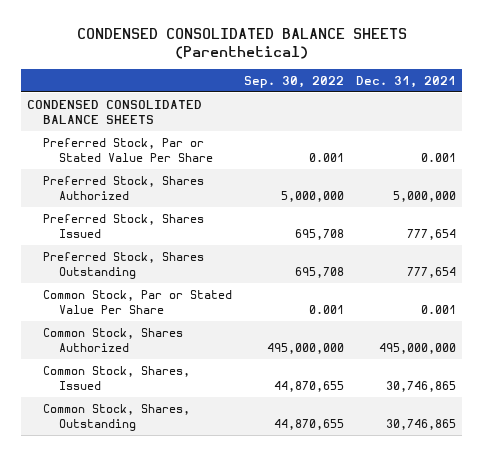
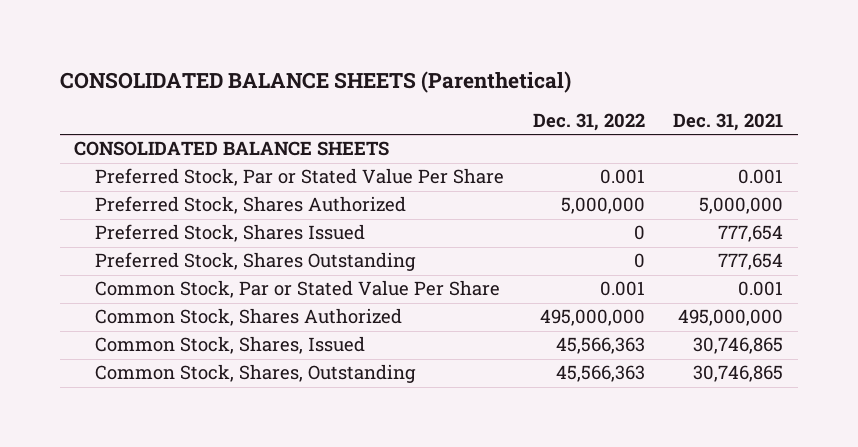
[76,28,407,60] CONDENSED CONSOLIDATED BALANCE SHEETS (Parenthetical) -> [60,71,572,94] CONSOLIDATED BALANCE SHEETS (Parenthetical)
[244,75,345,88] Sep. 30, 2022 -> none
none -> [532,113,645,132] Dec. 31, 2022
[27,99,203,124] CONDENSED CONSOLIDATED BALANCE SHEETS -> [74,141,390,157] CONSOLIDATED BALANCE SHEETS

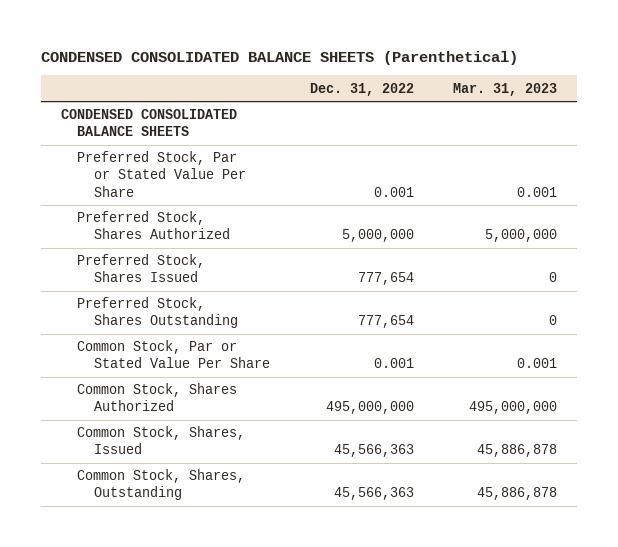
[60,71,572,94] CONSOLIDATED BALANCE SHEETS (Parenthetical) -> [40,50,518,65] CONDENSED CONSOLIDATED BALANCE SHEETS (Parenthetical)
[673,113,784,132] Dec. 31, 2021 -> none
none -> [453,82,558,96] Mar. 31, 2023
[74,141,390,157] CONSOLIDATED BALANCE SHEETS -> [60,109,237,137] CONDENSED CONSOLIDATED BALANCE SHEETS
[633,225,645,241] 0 -> [357,272,414,286] 777,654
[633,253,645,269] 0 -> [357,315,414,329] 777,654

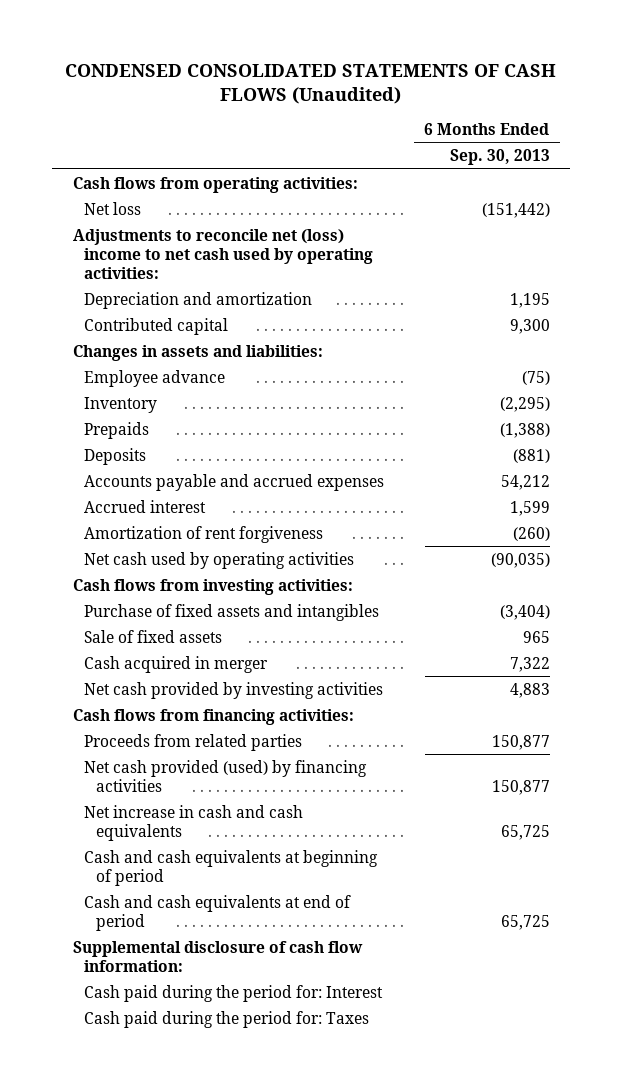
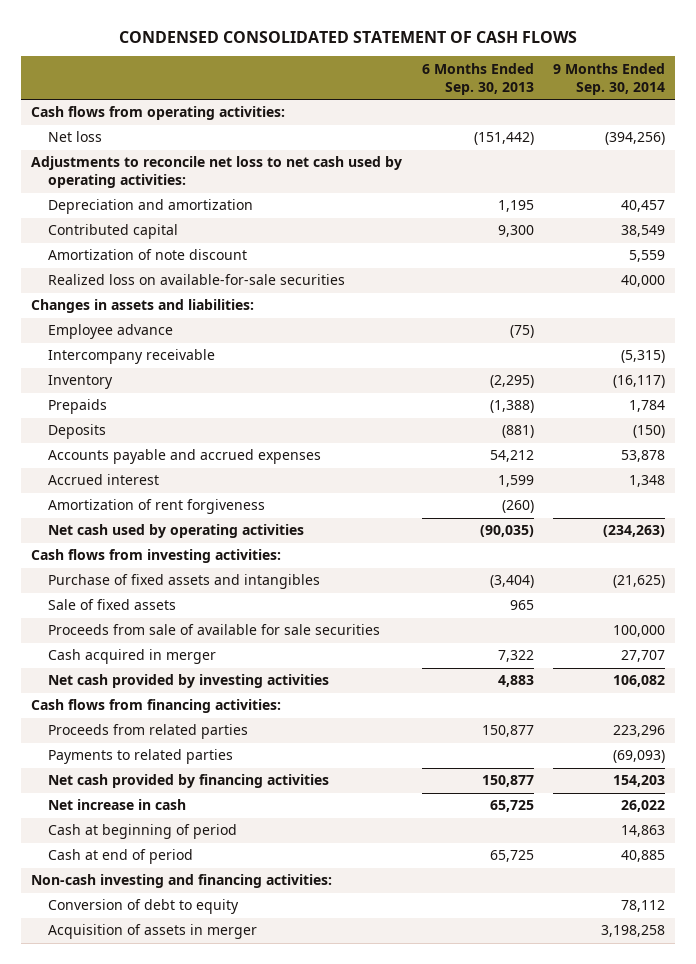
[65,63,557,104] CONDENSED CONSOLIDATED STATEMENTS OF CASH FLOWS (Unaudited) -> [119,30,578,43] CONDENSED CONSOLIDATED STATEMENT OF CASH FLOWS
none -> [553,62,666,95] 9 Months Ended Sep. 30, 2014
[72,228,374,279] Adjustments to reconcile net (loss) income to net cash used by operating activities: -> [30,156,402,189] Adjustments to reconcile net loss to net cash used by operating activities:
none -> [47,249,247,261] Amortization of note discount
none -> [47,274,345,286] Realized loss on available-for-sale securities
none -> [47,349,215,365] Intercompany receivable
none -> [47,624,380,636] Proceeds from sale of available for sale securities
[72,940,363,972] Supplemental disclosure of cash flow information: -> none
[84,984,384,1002] Cash paid during the period for: Interest -> none
[84,1010,370,1028] Cash paid during the period for: Taxes -> none
none -> [47,749,233,765] Payments to related parties
[84,759,368,792] Net cash provided (used) by financing activities -> [47,774,329,789] Net cash provided by financing activities
[84,804,304,841] Net increase in cash and cash equivalents -> [47,799,186,811] Net increase in cash
[84,849,379,886] Cash and cash equivalents at beginning of period -> [47,824,237,840] Cash at beginning of period
[84,894,352,931] Cash and cash equivalents at end of period -> [47,849,193,865] Cash at end of period
none -> [30,874,332,889] Non-cash investing and financing activities:
none -> [47,899,239,915] Conversion of debt to equity
none -> [47,924,257,940] Acquisition of assets in merger

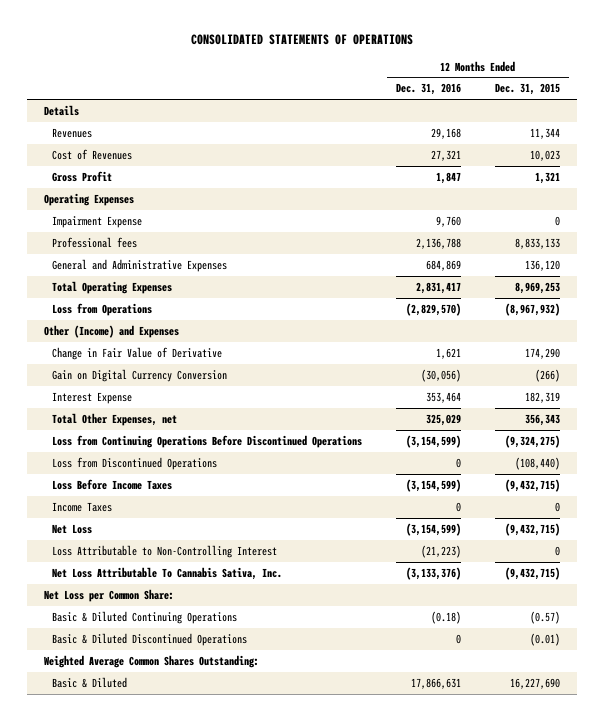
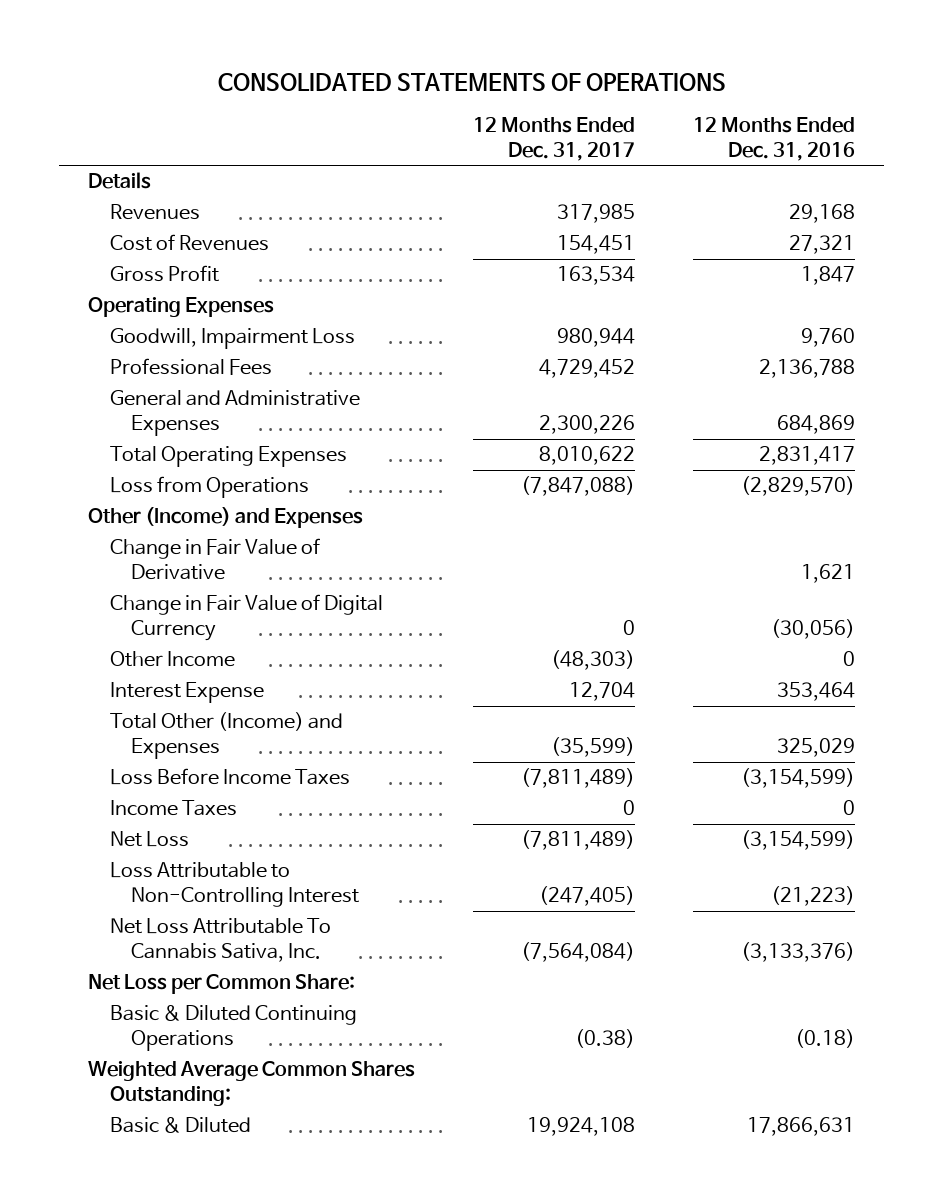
[495,83,561,96] Dec. 31, 2015 -> none
none -> [473,116,636,161] 12 Months Ended Dec. 31, 2017
[51,215,142,228] Impairment Expense -> [109,328,355,350] Goodwill, Impairment Loss
[51,236,137,248] Professional fees -> [109,358,272,376] Professional Fees
[51,368,227,382] Gain on Digital Currency Conversion -> [109,594,383,642] Change in Fair Value of Digital Currency
none -> [109,651,235,668] Other Income
[51,434,362,448] Loss from Continuing Operations Before Discontinued Operations -> none
[51,456,217,470] Loss from Discontinued Operations -> none
[51,412,177,426] Total Other Expenses, net -> [109,712,343,760] Total Other (Income) and Expenses
[51,632,247,646] Basic & Diluted Discontinued Operations -> none

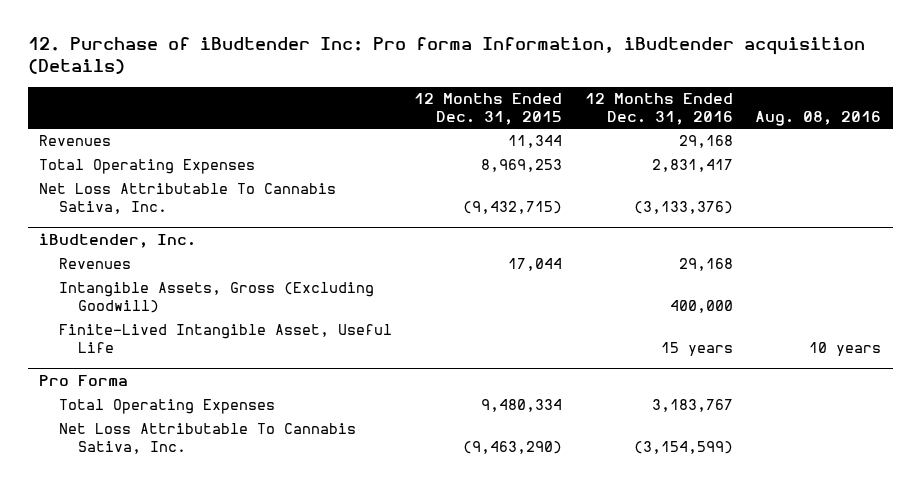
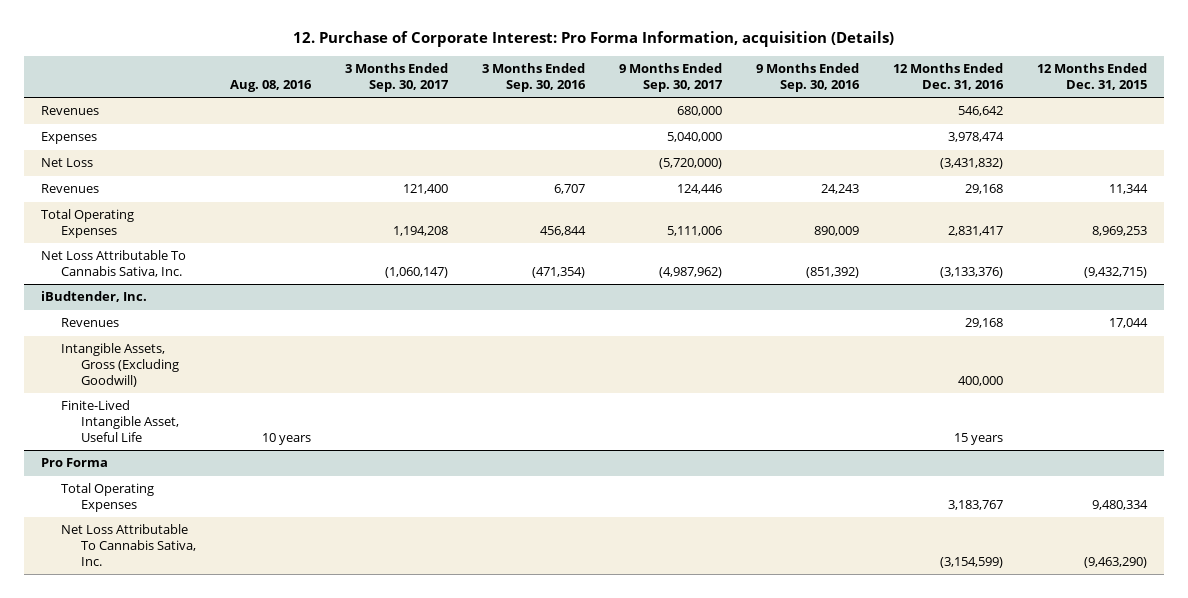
[27,36,865,75] 12. Purchase of iBudtender Inc: Pro forma Information, iBudtender acquisition (Details) -> [292,31,894,48] 12. Purchase of Corporate Interest: Pro Forma Information, acquisition (Details)
none -> [344,63,449,92] 3 Months Ended Sep. 30, 2017
none -> [481,63,586,92] 3 Months Ended Sep. 30, 2016
none -> [619,63,724,92] 9 Months Ended Sep. 30, 2017
none -> [756,63,861,92] 9 Months Ended Sep. 30, 2016
none -> [40,106,99,116] Revenues
none -> [40,132,97,145] Expenses
none -> [40,158,93,168] Net Loss

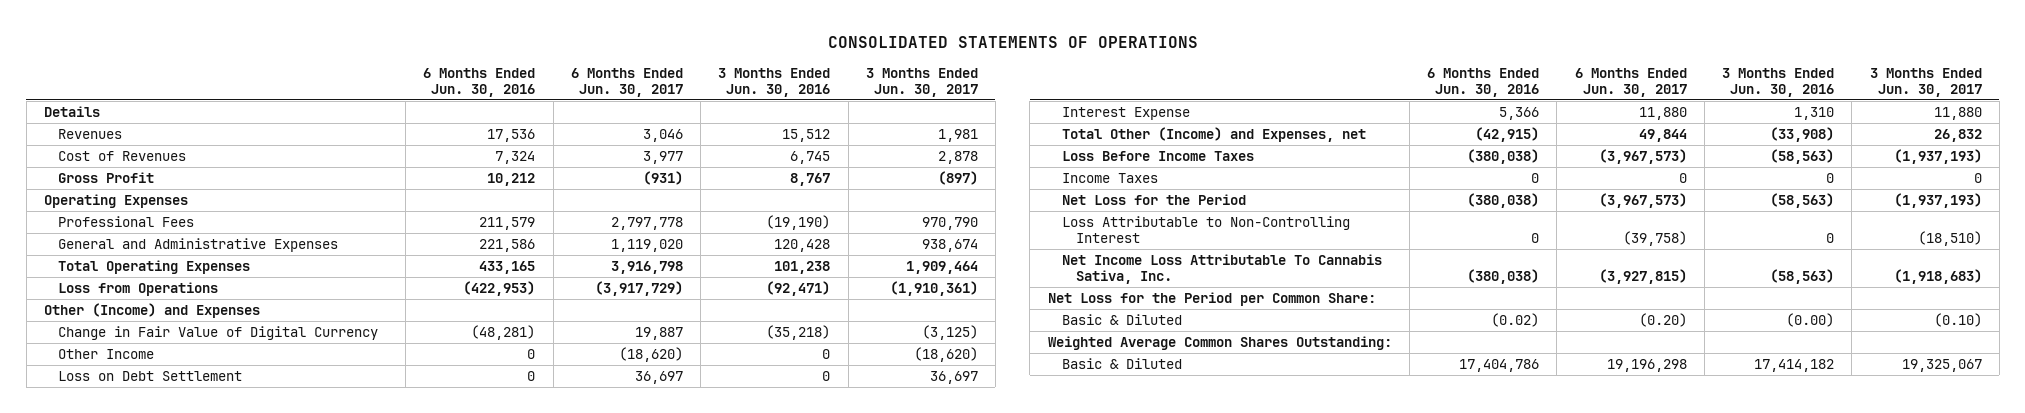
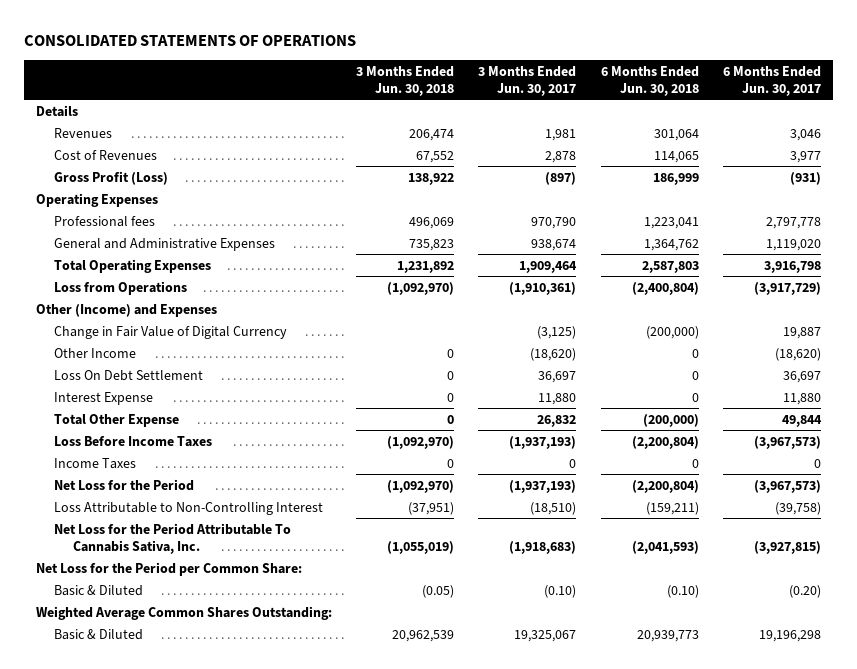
[423,67,536,97] 6 Months Ended Jun. 30, 2016 -> none
[718,67,831,97] 3 Months Ended Jun. 30, 2016 -> none
none -> [356,65,455,96] 3 Months Ended Jun. 30, 2018
none -> [600,65,699,96] 6 Months Ended Jun. 30, 2018
[58,172,155,184] Gross Profit -> [54,170,169,185] Gross Profit (Loss)
[58,216,195,228] Professional Fees -> [54,215,156,227] Professional fees
[58,371,243,382] Loss on Debt Settlement -> [54,369,204,381] Loss On Debt Settlement
[1061,127,1366,143] Total Other (Income) and Expenses, net -> [54,413,180,427] Total Other Expense
[1061,254,1382,285] Net Income Loss Attributable To Cannabis Sativa, Inc. -> [54,522,292,554] Net Loss for the Period Attributable To Cannabis Sativa, Inc.

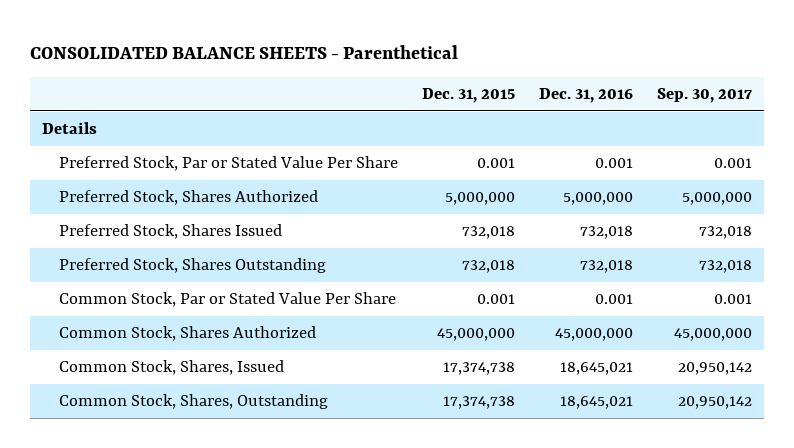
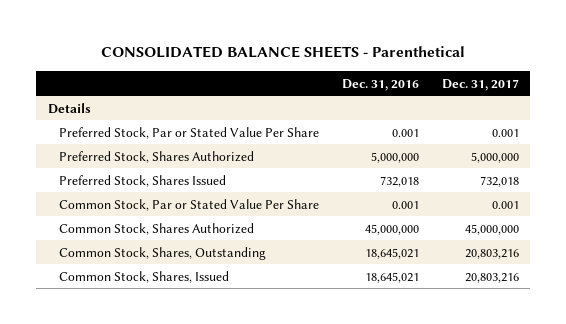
[421,87,515,103] Dec. 31, 2015 -> none
[656,87,752,103] Sep. 30, 2017 -> none
none -> [441,78,519,91] Dec. 31, 2017
[58,258,326,274] Preferred Stock, Shares Outstanding -> none
[58,360,284,376] Common Stock, Shares, Issued -> [59,270,230,283] Common Stock, Shares, Issued

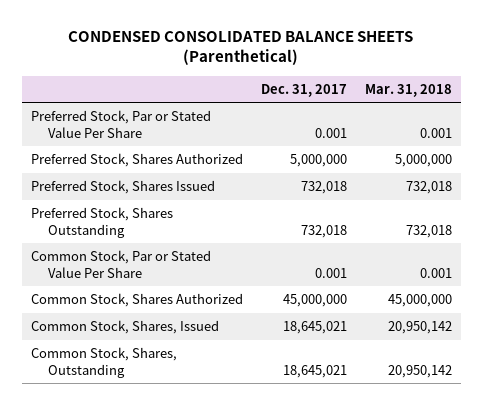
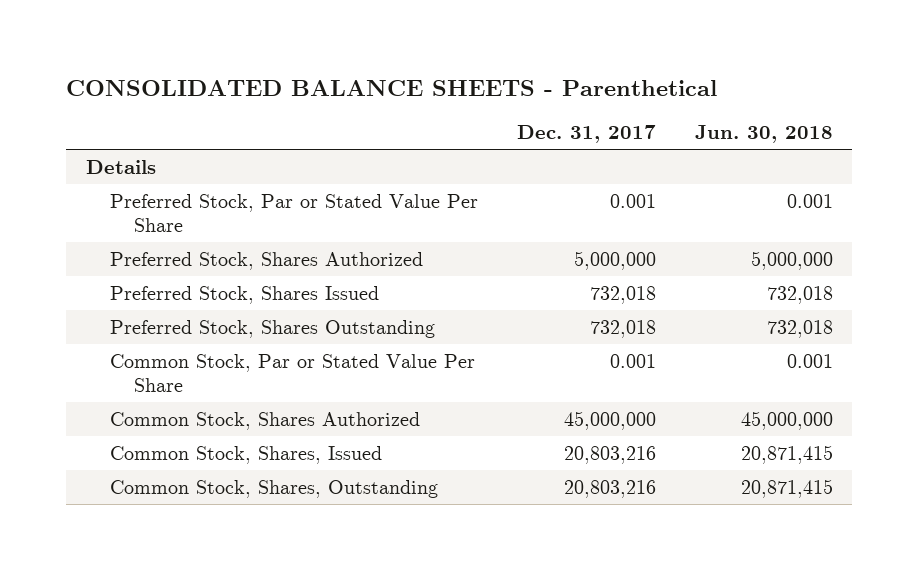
[68,30,414,66] CONDENSED CONSOLIDATED BALANCE SHEETS (Parenthetical) -> [66,80,718,97] CONSOLIDATED BALANCE SHEETS - Parenthetical
[364,83,452,97] Mar. 31, 2018 -> none
none -> [694,125,833,144] Jun. 30, 2018
none -> [85,159,156,174] Details
[282,321,347,335] 18,645,021 -> [563,445,656,464] 20,803,216
[282,364,347,378] 18,645,021 -> [563,479,656,498] 20,803,216

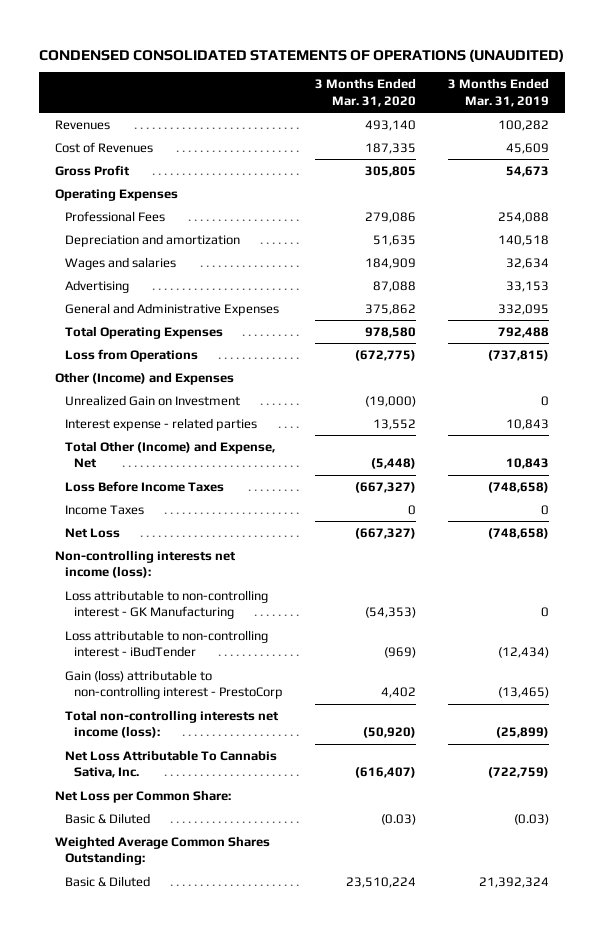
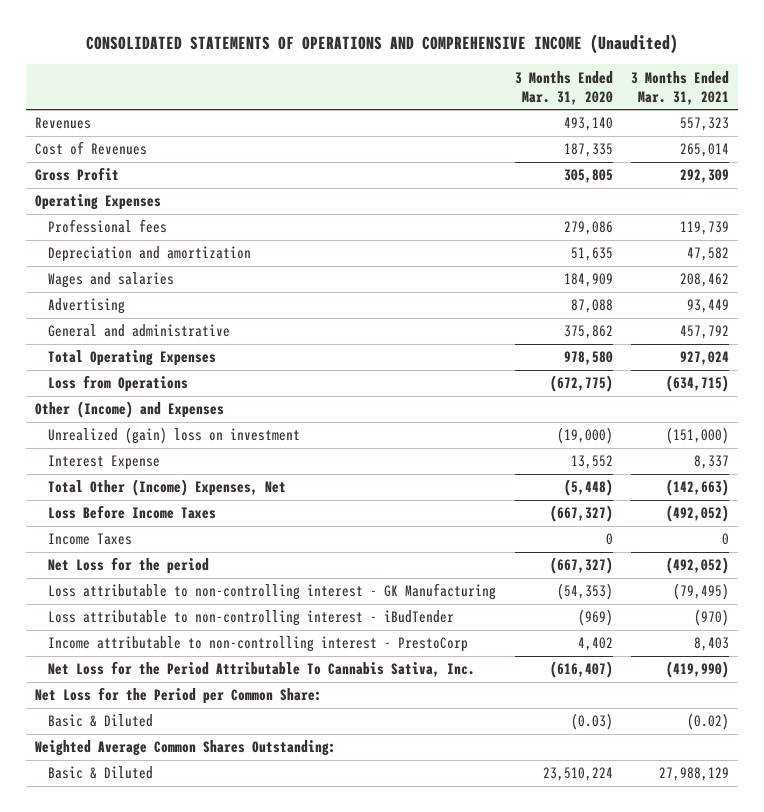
[39,48,565,62] CONDENSED CONSOLIDATED STATEMENTS OF OPERATIONS (UNAUDITED) -> [85,34,678,55] CONSOLIDATED STATEMENTS OF OPERATIONS AND COMPREHENSIVE INCOME (Unaudited)
[447,78,549,107] 3 Months Ended Mar. 31, 2019 -> none
none -> [631,70,730,105] 3 Months Ended Mar. 31, 2021
[64,210,165,222] Professional Fees -> [47,219,167,234] Professional fees
[64,302,279,316] General and Administrative Expenses -> [47,324,230,338] General and administrative
[64,394,240,406] Unrealized Gain on Investment -> [47,427,300,445] Unrealized (gain) loss on investment
[64,417,257,431] Interest expense - related parties -> [47,455,160,471] Interest Expense
[64,440,275,469] Total Other (Income) and Expense, Net -> [47,479,286,497] Total Other (Income) Expenses, Net
[55,549,237,579] Non-controlling interests net income (loss): -> none
[64,527,120,538] Net Loss -> [47,557,209,575] Net Loss for the period
[64,709,279,739] Total non-controlling interests net income (loss): -> none
[64,669,284,700] Gain (loss) attributable to non-controlling interest - PrestoCorp -> [47,636,468,653] Income attributable to non-controlling interest - PrestoCorp
[64,749,277,779] Net Loss Attributable To Cannabis Sativa, Inc. -> [47,661,475,678] Net Loss for the Period Attributable To Cannabis Sativa, Inc.
[55,789,232,803] Net Loss per Common Share: -> [34,687,322,705] Net Loss for the Period per Common Share:

